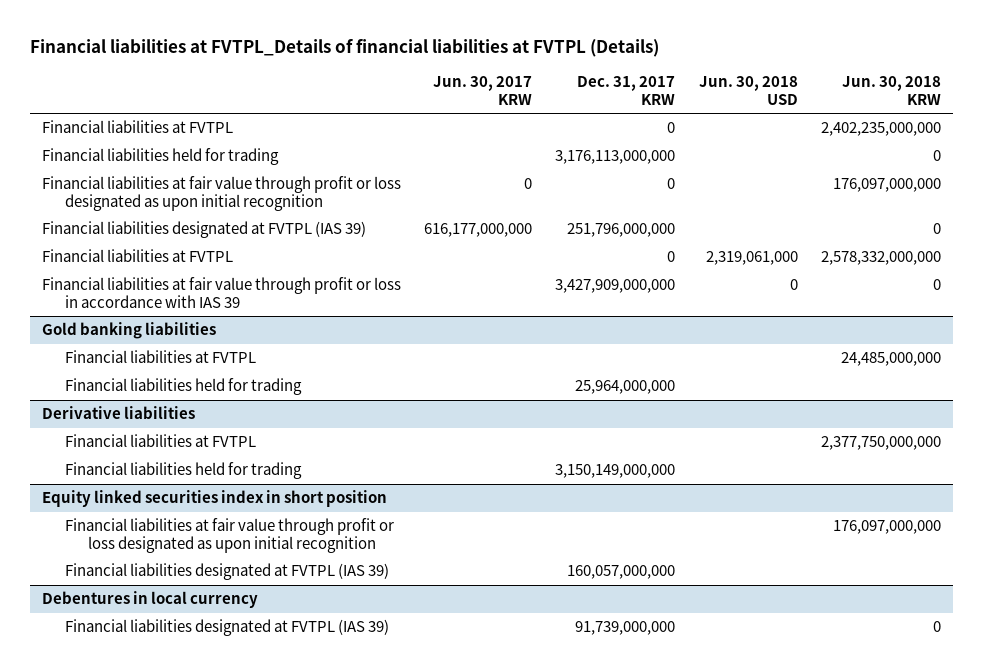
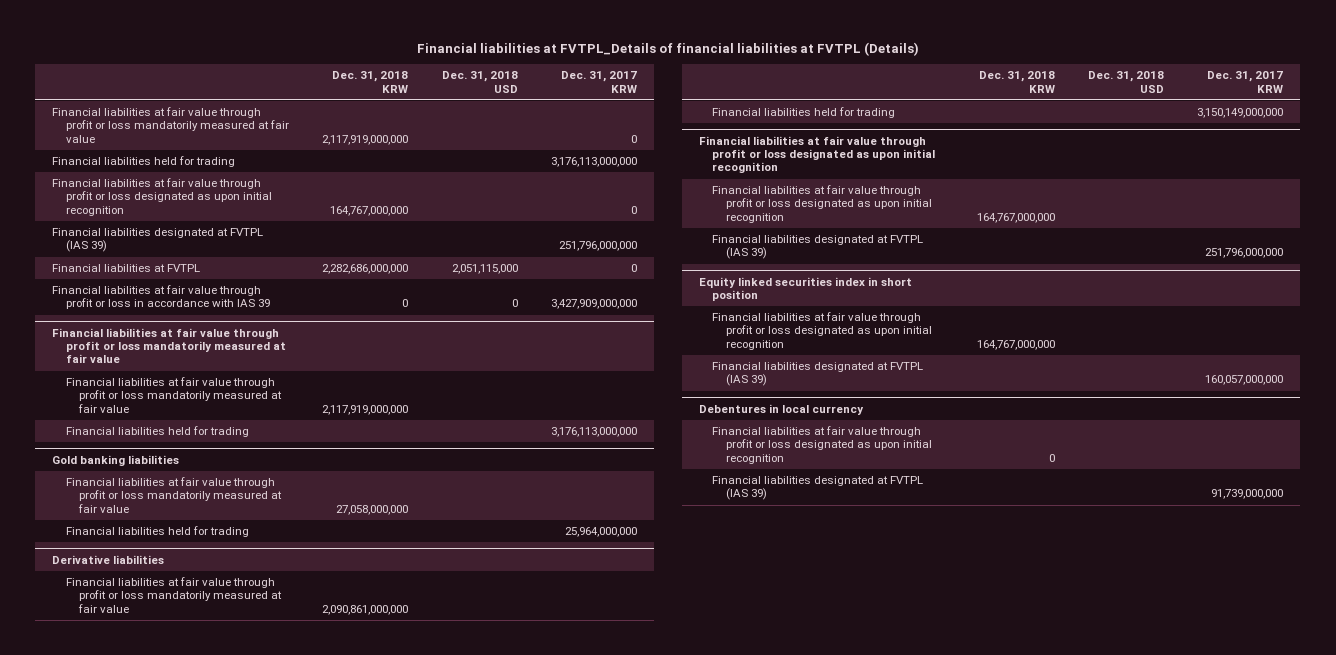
[432,76,532,105] Jun. 30, 2017 KRW -> none
[698,76,798,105] Jun. 30, 2018 USD -> none
[842,76,942,105] Jun. 30, 2018 KRW -> none
none -> [332,71,409,93] Dec. 31, 2018 KRW
none -> [441,71,518,93] Dec. 31, 2018 USD
[41,120,233,134] Financial liabilities at FVTPL -> [52,107,289,143] Financial liabilities at fair value through profit or loss mandatorily measured at fair value
none -> [52,327,286,364] Financial liabilities at fair value through profit or loss mandatorily measured at fair value
none -> [65,377,283,413] Financial liabilities at fair value through profit or loss mandatorily measured at fair value
none -> [65,426,249,438] Financial liabilities held for trading
[64,350,256,364] Financial liabilities at FVTPL -> [65,477,283,513] Financial liabilities at fair value through profit or loss mandatorily measured at fair value
[64,434,256,448] Financial liabilities at FVTPL -> [65,577,283,613] Financial liabilities at fair value through profit or loss mandatorily measured at fair value
none -> [698,135,936,174] Financial liabilities at fair value through profit or loss designated as upon initial recognition
none -> [712,185,932,223] Financial liabilities at fair value through profit or loss designated as upon initial recognition
none -> [712,235,924,260] Financial liabilities designated at FVTPL (IAS 39)
none -> [712,426,932,464] Financial liabilities at fair value through profit or loss designated as upon initial recognition

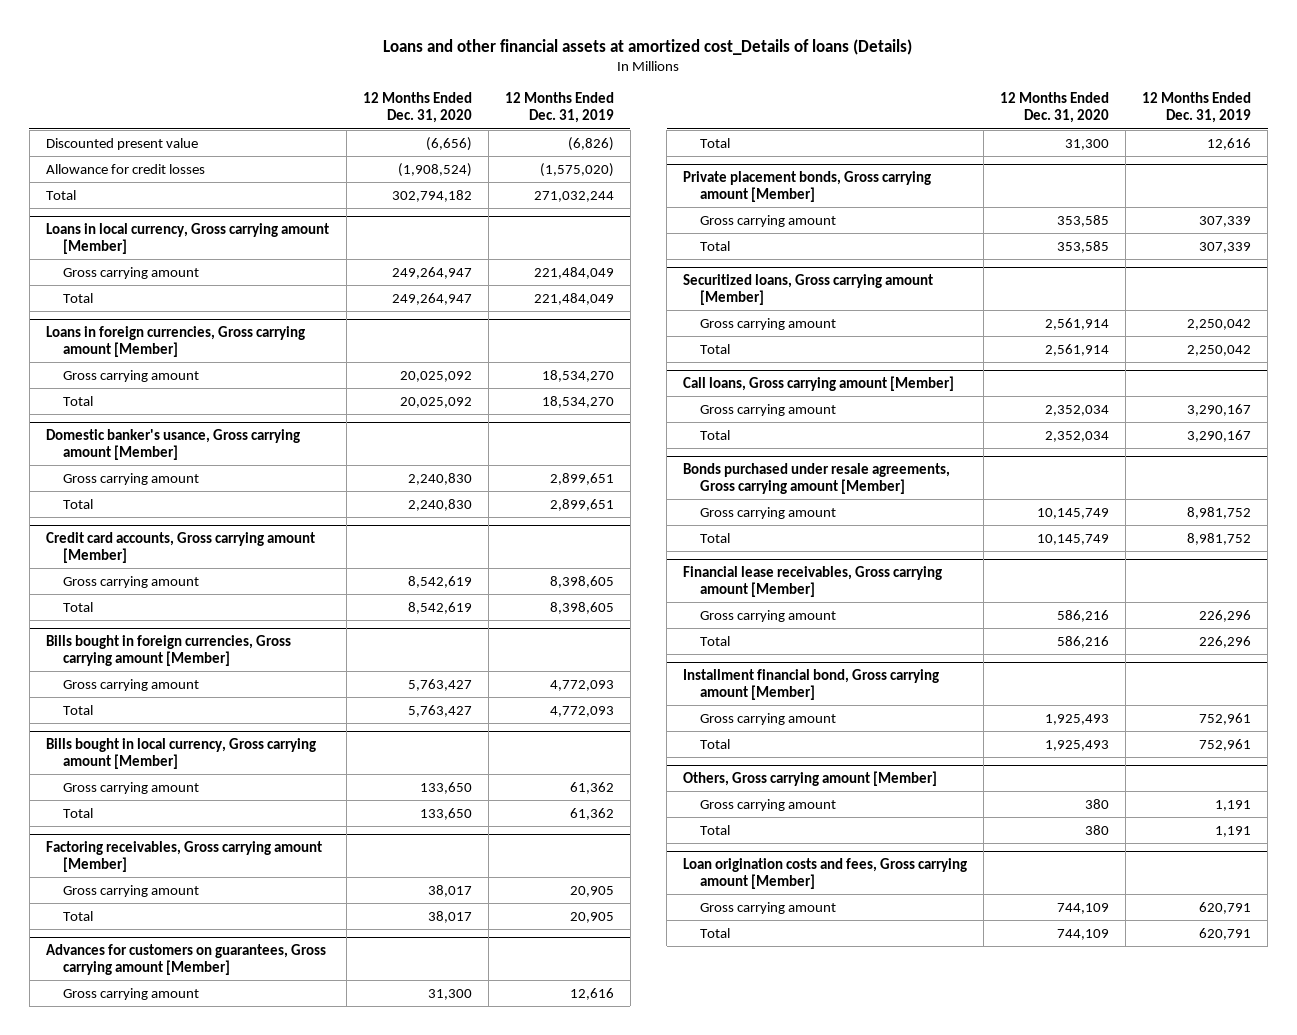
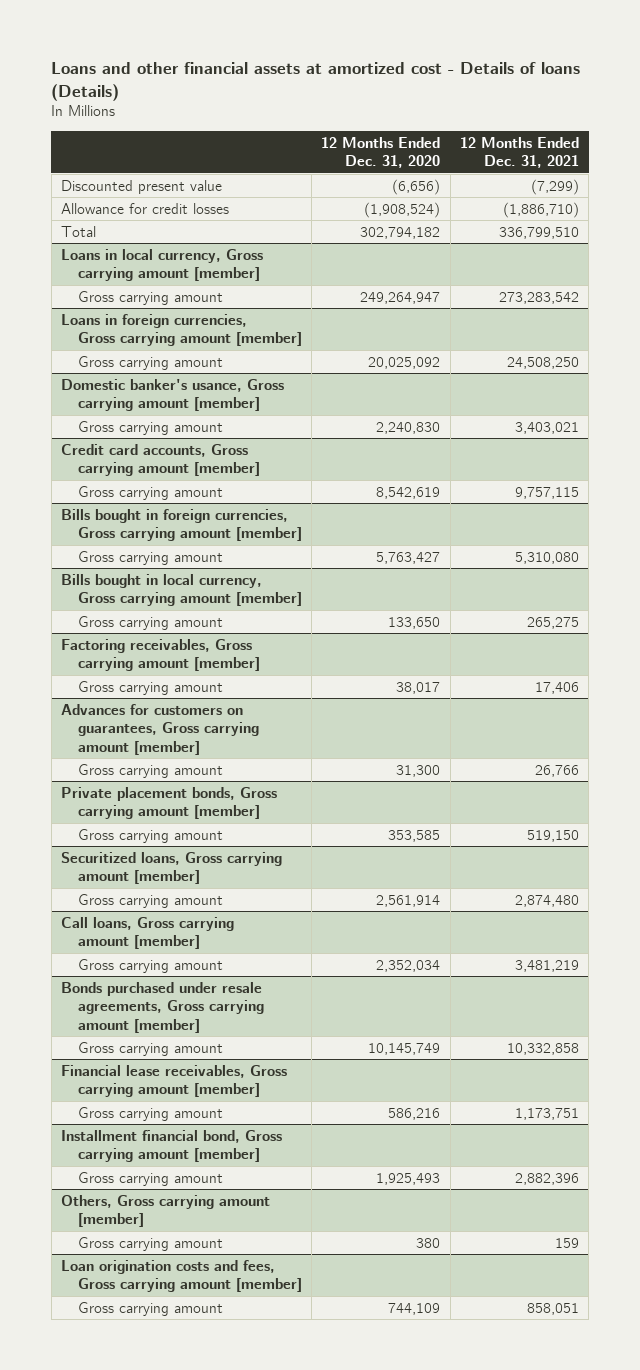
[383,38,913,55] Loans and other financial assets at amortized cost_Details of loans (Details) -> [51,61,581,101] Loans and other financial assets at amortized cost - Details of loans (Details)
[504,92,614,124] 12 Months Ended Dec. 31, 2019 -> none
none -> [460,136,580,169] 12 Months Ended Dec. 31, 2021
[45,223,329,254] Loans in local currency, Gross carrying amount [Member] -> [60,248,263,282] Loans in local currency, Gross carrying amount [member]
[62,292,93,303] Total -> none
[45,326,305,357] Loans in foreign currencies, Gross carrying amount [Member] -> [60,313,302,347] Loans in foreign currencies, Gross carrying amount [member]
[62,395,93,406] Total -> none
[45,429,300,460] Domestic banker's usance, Gross carrying amount [Member] -> [60,378,284,412] Domestic banker's usance, Gross carrying amount [member]
[62,498,93,509] Total -> none
[45,532,315,563] Credit card accounts, Gross carrying amount [Member] -> [60,443,260,477] Credit card accounts, Gross carrying amount [member]
[62,601,93,612] Total -> none
[45,635,291,666] Bills bought in foreign currencies, Gross carrying amount [Member] -> [60,508,302,542] Bills bought in foreign currencies, Gross carrying amount [member]
[62,704,93,715] Total -> none
[45,738,316,769] Bills bought in local currency, Gross carrying amount [Member] -> [60,573,302,607] Bills bought in local currency, Gross carrying amount [member]
[62,807,93,818] Total -> none
[45,841,322,872] Factoring receivables, Gross carrying amount [Member] -> [60,638,260,672] Factoring receivables, Gross carrying amount [member]
[62,910,93,921] Total -> none
[45,944,326,975] Advances for customers on guarantees, Gross carrying amount [Member] -> [60,703,259,755] Advances for customers on guarantees, Gross carrying amount [member]
[699,137,730,148] Total -> none
[683,171,932,202] Private placement bonds, Gross carrying amount [Member] -> [60,786,277,820] Private placement bonds, Gross carrying amount [member]
[699,240,730,251] Total -> none
[683,274,934,305] Securitized loans, Gross carrying amount [Member] -> [60,851,282,885] Securitized loans, Gross carrying amount [member]
[699,343,730,354] Total -> none
[683,376,955,392] Call loans, Gross carrying amount [Member] -> [60,916,234,950] Call loans, Gross carrying amount [member]
[699,429,730,440] Total -> none
[683,463,951,494] Bonds purchased under resale agreements, Gross carrying amount [Member] -> [60,981,264,1033] Bonds purchased under resale agreements, Gross carrying amount [member]
[699,532,730,543] Total -> none
[683,566,943,597] Financial lease receivables, Gross carrying amount [Member] -> [60,1064,287,1098] Financial lease receivables, Gross carrying amount [member]
[699,635,730,646] Total -> none
[683,669,940,700] Installment financial bond, Gross carrying amount [Member] -> [60,1129,282,1163] Installment financial bond, Gross carrying amount [member]
[699,738,730,749] Total -> none
[683,771,938,787] Others, Gross carrying amount [Member] -> [60,1194,270,1228] Others, Gross carrying amount [member]
[699,824,730,835] Total -> none
[683,858,968,889] Loan origination costs and fees, Gross carrying amount [Member] -> [60,1259,302,1293] Loan origination costs and fees, Gross carrying amount [member]
[699,927,730,938] Total -> none

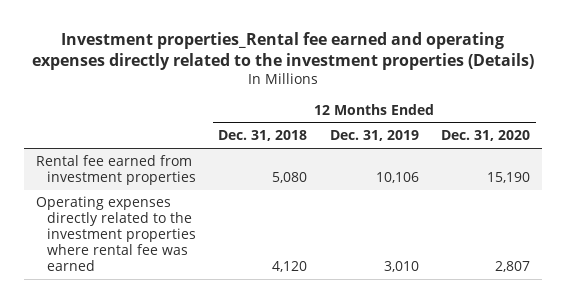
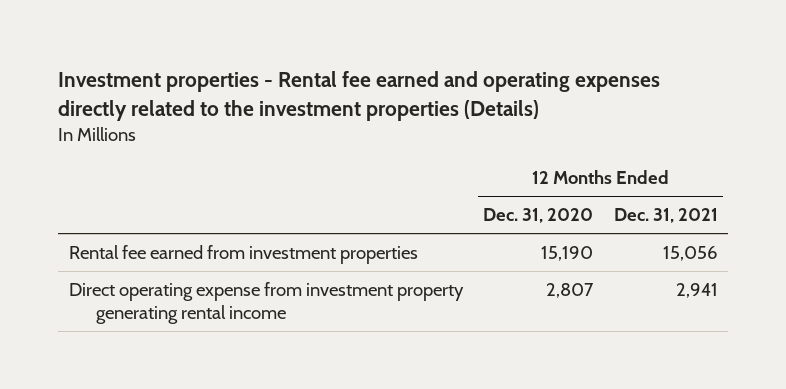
[32,32,535,70] Investment properties_Rental fee earned and operating expenses directly related to the investment properties (Details) -> [58,71,661,121] Investment properties - Rental fee earned and operating expenses directly related to the investment properties (Details)
[218,130,308,142] Dec. 31, 2018 -> none
[329,130,419,142] Dec. 31, 2019 -> none
none -> [613,208,718,224] Dec. 31, 2021
[35,196,196,271] Operating expenses directly related to the investment properties where rental fee was earned -> [68,282,464,324] Direct operating expense from investment property generating rental income

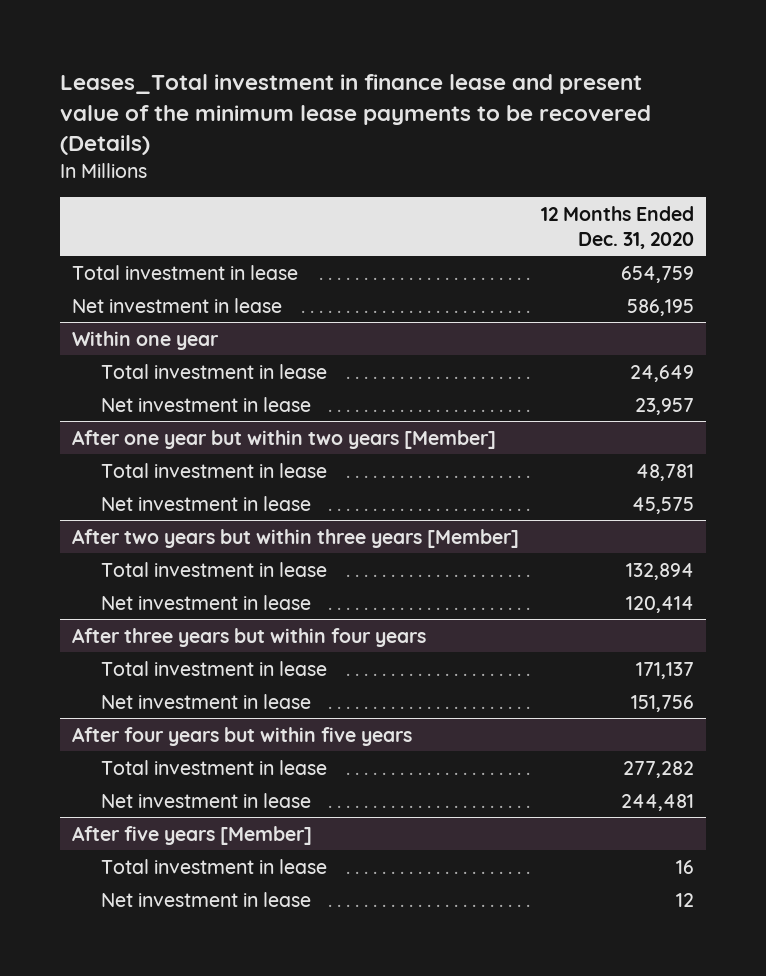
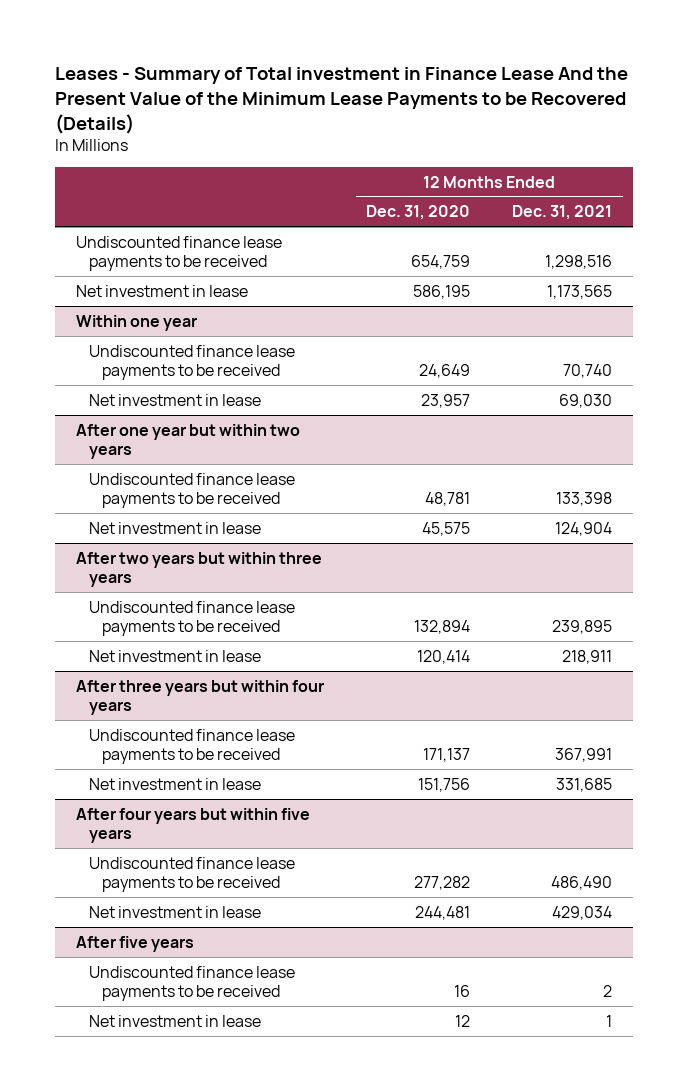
[60,74,652,156] Leases_Total investment in finance lease and present value of the minimum lease payments to be recovered (Details) -> [55,66,629,134] Leases - Summary of Total investment in Finance Lease And the Present Value of the Minimum Lease Payments to be Recovered (Details)
none -> [512,205,613,221] Dec. 31, 2021
[71,264,298,280] Total investment in lease -> [76,235,283,271] Undiscounted finance lease payments to be received
[100,363,327,379] Total investment in lease -> [89,344,296,380] Undiscounted finance lease payments to be received
[71,429,496,449] After one year but within two years [Member] -> [76,423,301,459] After one year but within two years
[100,462,327,478] Total investment in lease -> [89,472,296,508] Undiscounted finance lease payments to be received
[71,528,519,548] After two years but within three years [Member] -> [76,551,323,587] After two years but within three years
[100,561,327,577] Total investment in lease -> [89,600,296,636] Undiscounted finance lease payments to be received
[100,660,327,676] Total investment in lease -> [89,728,296,764] Undiscounted finance lease payments to be received
[100,759,327,775] Total investment in lease -> [89,856,296,892] Undiscounted finance lease payments to be received
[71,825,312,845] After five years [Member] -> [76,935,195,952] After five years
[100,858,327,874] Total investment in lease -> [89,965,296,1001] Undiscounted finance lease payments to be received

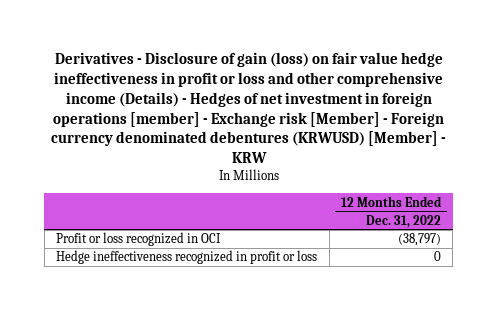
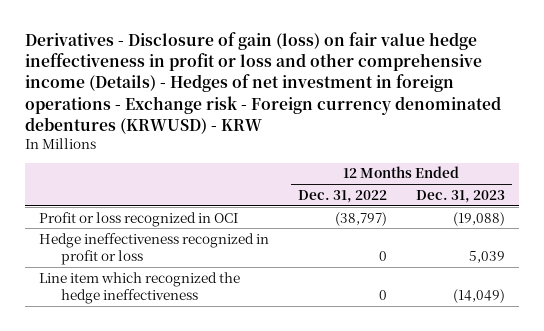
[50,52,446,164] Derivatives - Disclosure of gain (loss) on fair value hedge ineffectiveness in profit or loss and other comprehensive income (Details) - Hedges of net investment in foreign operations [member] - Exchange risk [Member] - Foreign currency denominated debentures (KRWUSD) [Member] - KRW -> [25,32,502,134] Derivatives - Disclosure of gain (loss) on fair value hedge ineffectiveness in profit or loss and other comprehensive income (Details) - Hedges of net investment in foreign operations - Exchange risk - Foreign currency denominated debentures (KRWUSD) - KRW
none -> [415,189,505,203] Dec. 31, 2023
none -> [39,271,241,305] Line item which recognized the hedge ineffectiveness

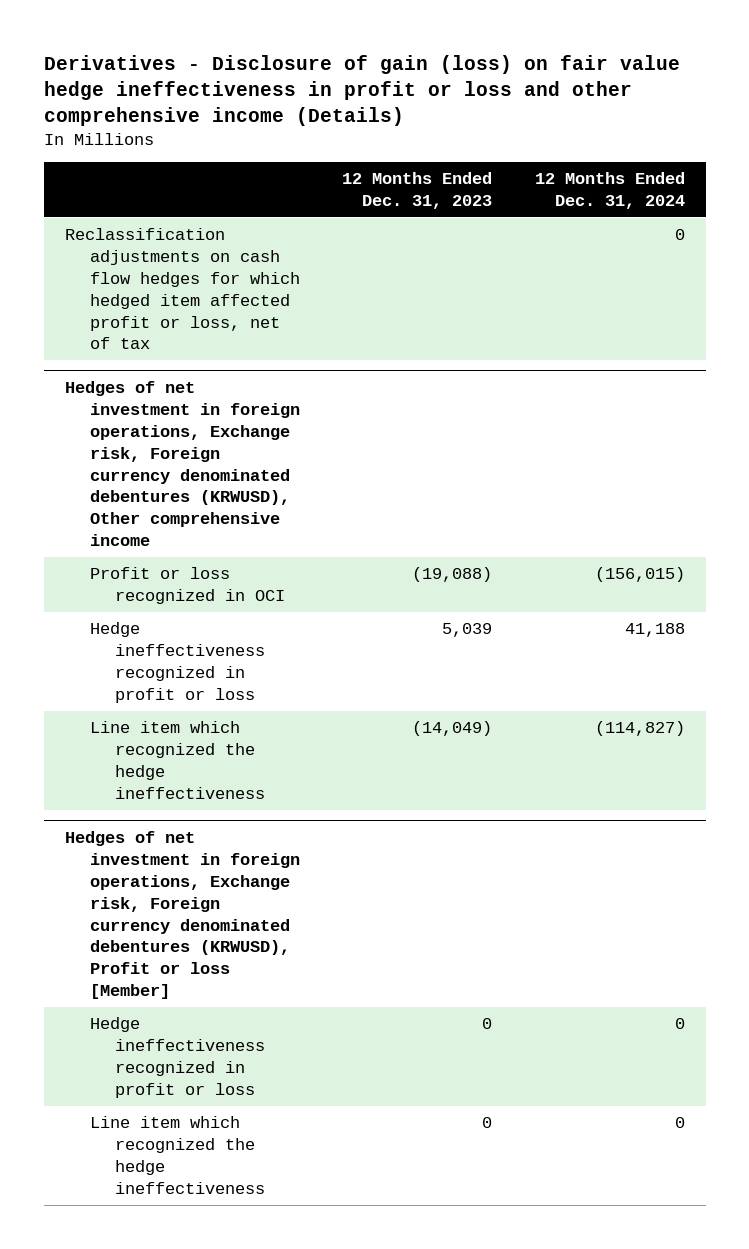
[25,32,502,134] Derivatives - Disclosure of gain (loss) on fair value hedge ineffectiveness in profit or loss and other comprehensive income (Details) - Hedges of net investment in foreign operations - Exchange risk - Foreign currency denominated debentures (KRWUSD) - KRW -> [43,54,680,127] Derivatives - Disclosure of gain (loss) on fair value hedge ineffectiveness in profit or loss and other comprehensive income (Details)
[298,189,388,203] Dec. 31, 2022 -> none
none -> [534,171,685,209] 12 Months Ended Dec. 31, 2024
none -> [64,228,301,350] Reclassification adjustments on cash flow hedges for which hedged item affected profit or loss, net of tax
none -> [64,381,301,547] Hedges of net investment in foreign operations, Exchange risk, Foreign currency denominated debentures (KRWUSD), Other comprehensive income
none -> [64,831,301,1000] Hedges of net investment in foreign operations, Exchange risk, Foreign currency denominated debentures (KRWUSD), Profit or loss [Member]
none -> [90,1017,266,1098] Hedge ineffectiveness recognized in profit or loss
none -> [90,1116,266,1194] Line item which recognized the hedge ineffectiveness

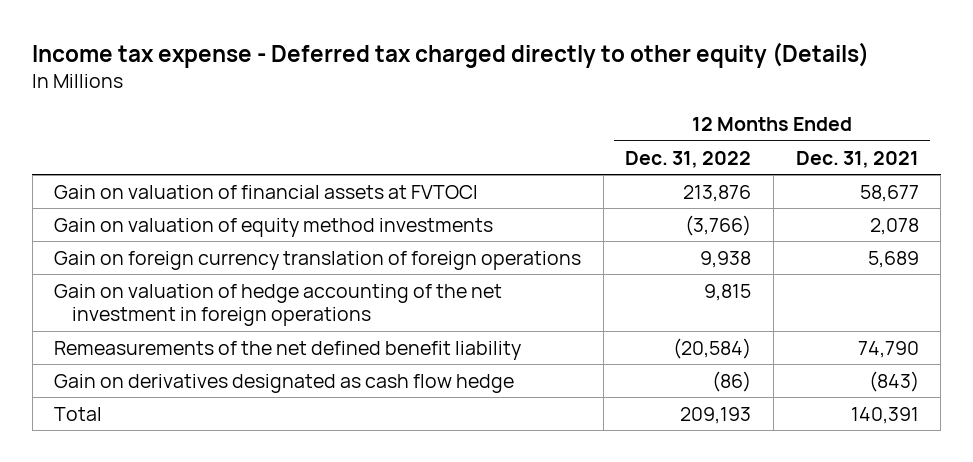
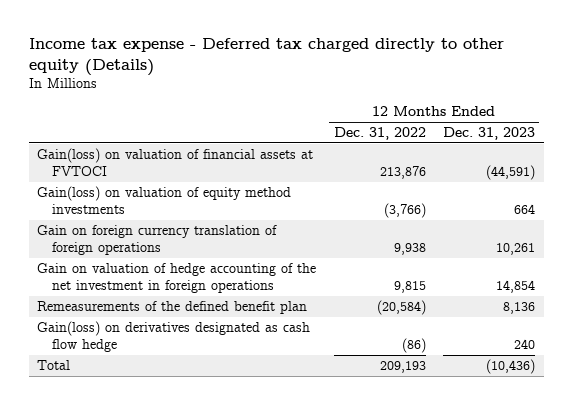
[795,150,919,168] Dec. 31, 2021 -> none
none -> [443,126,536,140] Dec. 31, 2023
[54,184,479,199] Gain on valuation of financial assets at FVTOCI -> none
[54,217,494,237] Gain on valuation of equity method investments -> [37,147,314,177] Gain(loss) on valuation of financial assets at FVTOCI
[685,214,752,236] (3,766) -> [379,166,426,180] 213,876
none -> [37,185,292,215] Gain(loss) on valuation of equity method investments
[54,340,522,360] Remeasurements of the net defined benefit liability -> [37,300,308,314] Remeasurements of the defined benefit plan
[54,373,515,393] Gain on derivatives designated as cash flow hedge -> [37,320,311,353] Gain(loss) on derivatives designated as cash flow hedge

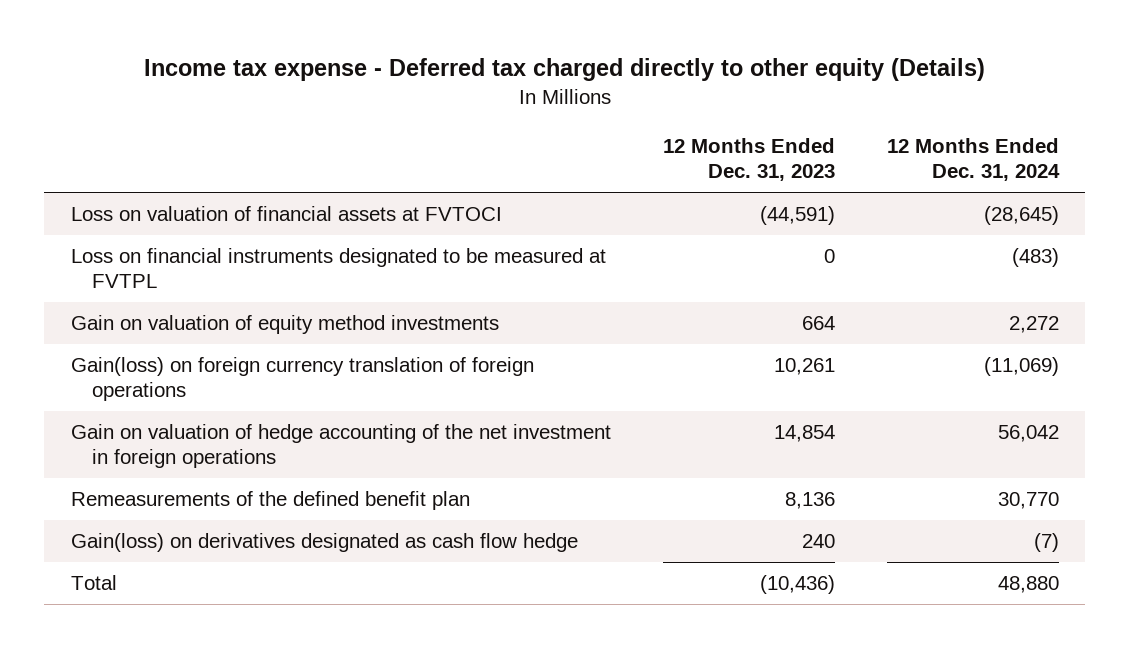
[333,126,426,140] Dec. 31, 2022 -> none
none -> [886,137,1060,182] 12 Months Ended Dec. 31, 2024
[37,147,314,177] Gain(loss) on valuation of financial assets at FVTOCI -> [70,206,502,222] Loss on valuation of financial assets at FVTOCI
none -> [70,248,606,289] Loss on financial instruments designated to be measured at FVTPL
[37,185,292,215] Gain(loss) on valuation of equity method investments -> [70,315,499,335] Gain on valuation of equity method investments
[37,224,278,256] Gain on foreign currency translation of foreign operations -> [70,357,534,402] Gain(loss) on foreign currency translation of foreign operations

